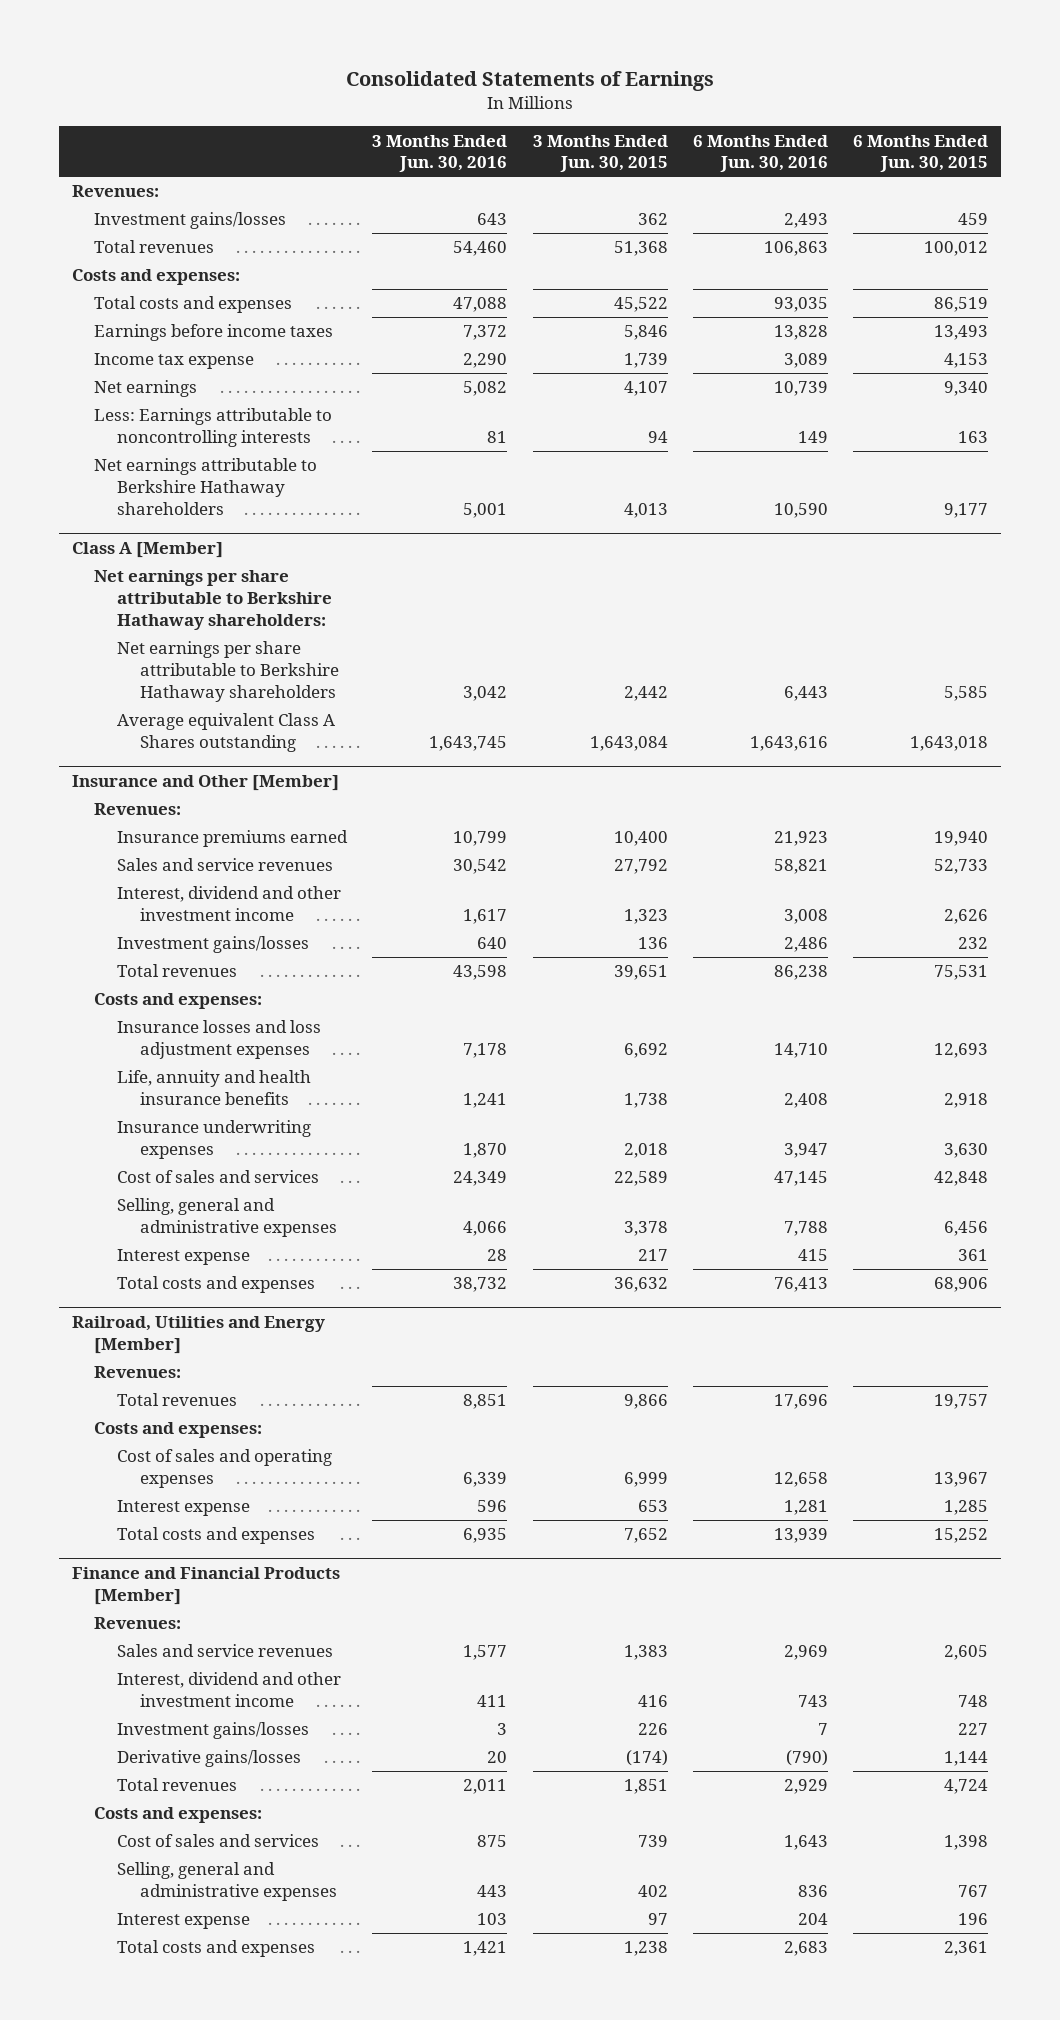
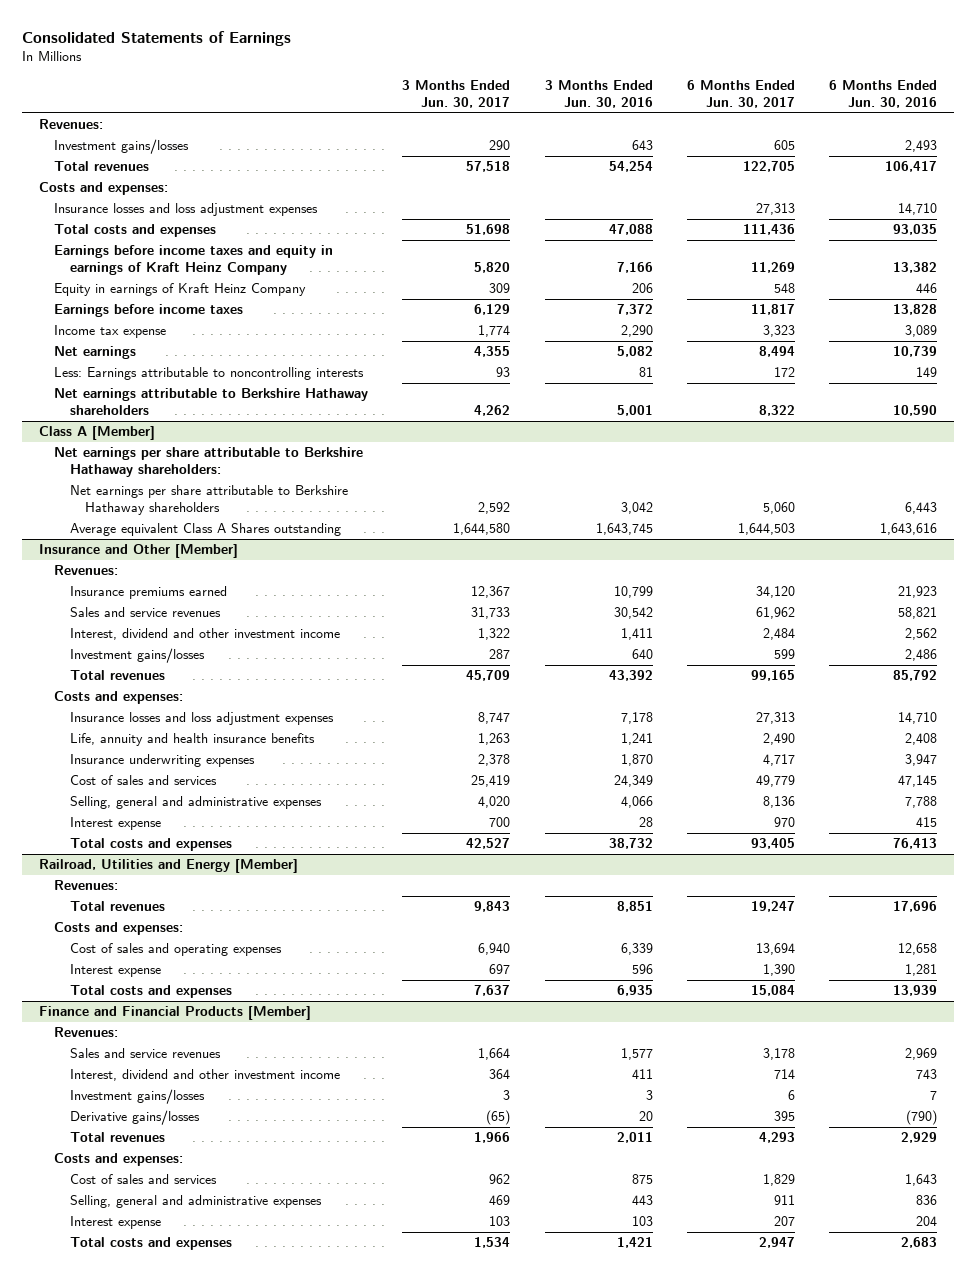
[532,134,668,173] 3 Months Ended Jun. 30, 2015 -> none
[853,134,989,173] 6 Months Ended Jun. 30, 2015 -> none
none -> [402,79,511,109] 3 Months Ended Jun. 30, 2017
none -> [686,79,795,109] 6 Months Ended Jun. 30, 2017
[453,241,508,257] 54,460 -> [608,161,653,173] 54,254
[763,241,828,257] 106,863 -> [884,161,937,173] 106,417
none -> [54,203,319,217] Insurance losses and loss adjustment expenses
none -> [54,245,334,276] Earnings before income taxes and equity in earnings of Kraft Heinz Company
none -> [54,283,307,297] Equity in earnings of Kraft Heinz Company
[463,909,508,925] 1,617 -> [620,628,653,641] 1,411
[783,909,828,925] 3,008 -> [904,628,937,641] 2,562
[453,965,508,981] 43,598 -> [608,670,653,682] 43,392
[773,965,828,981] 86,238 -> [892,670,937,682] 85,792

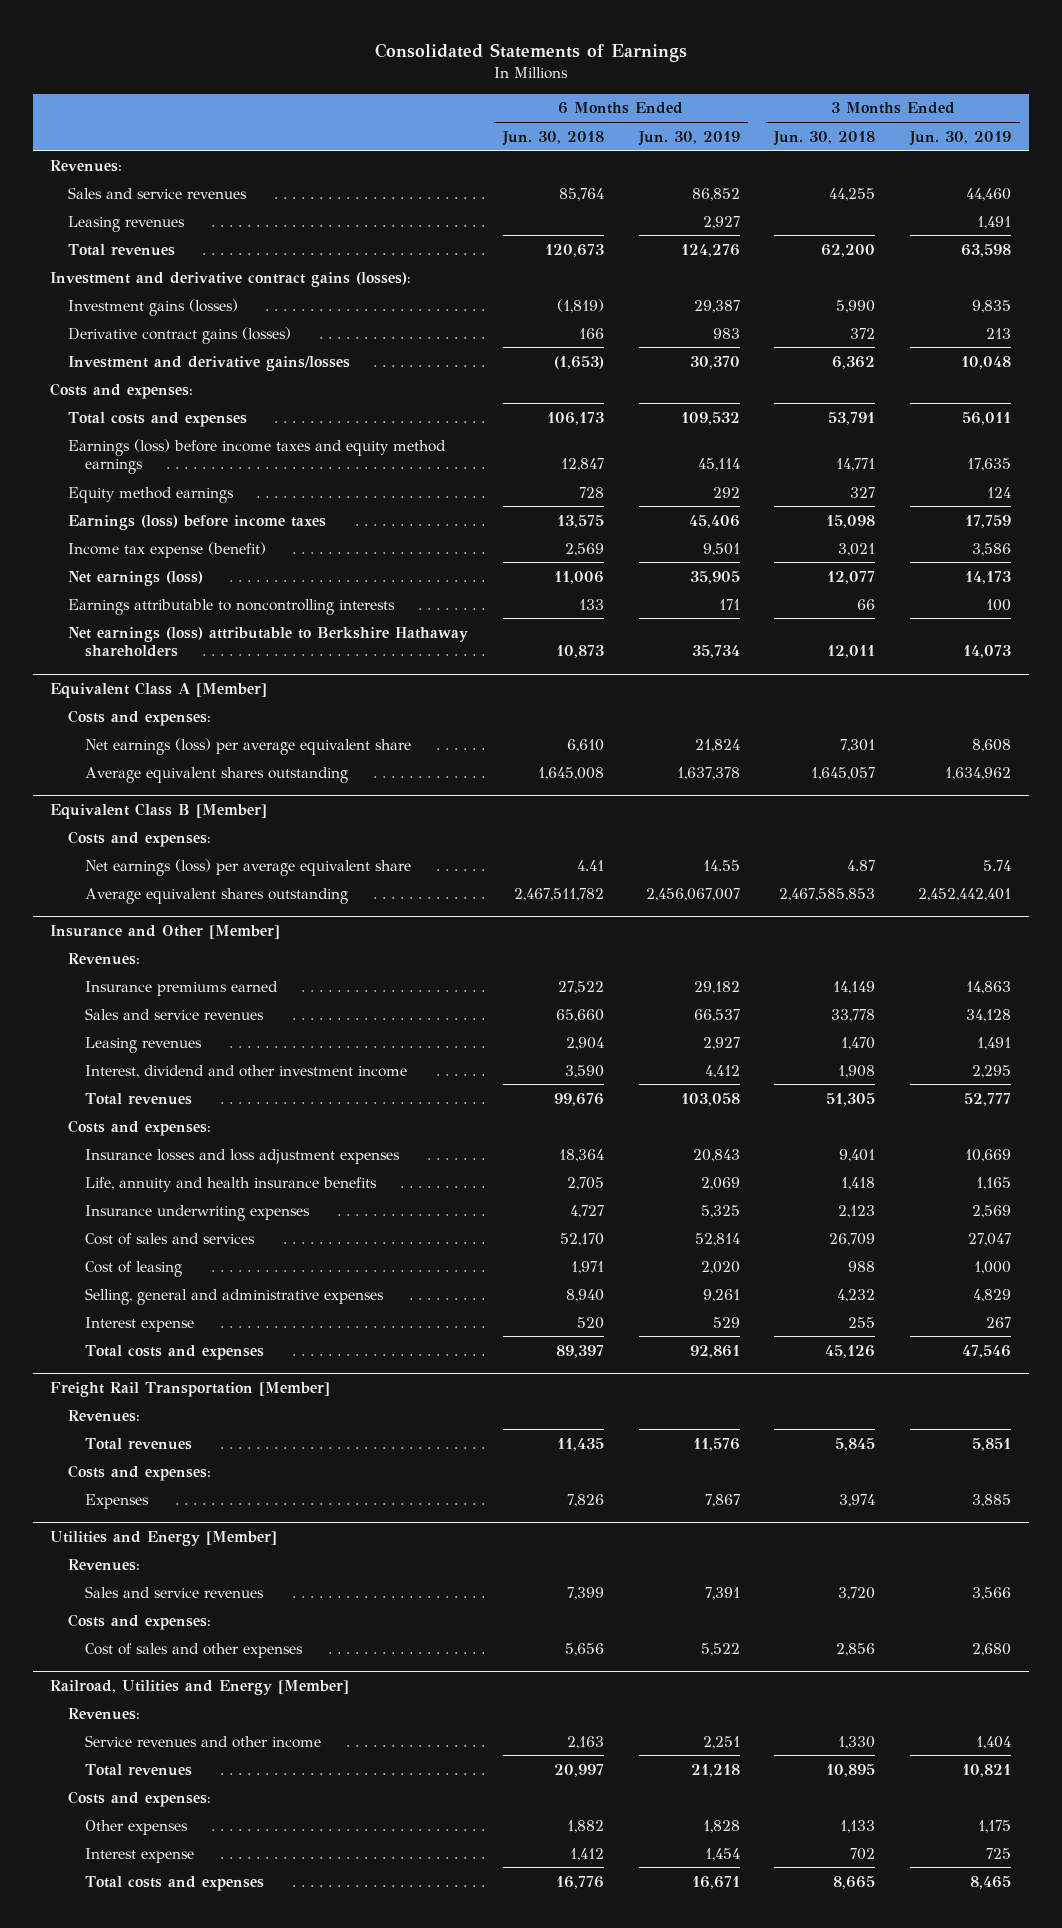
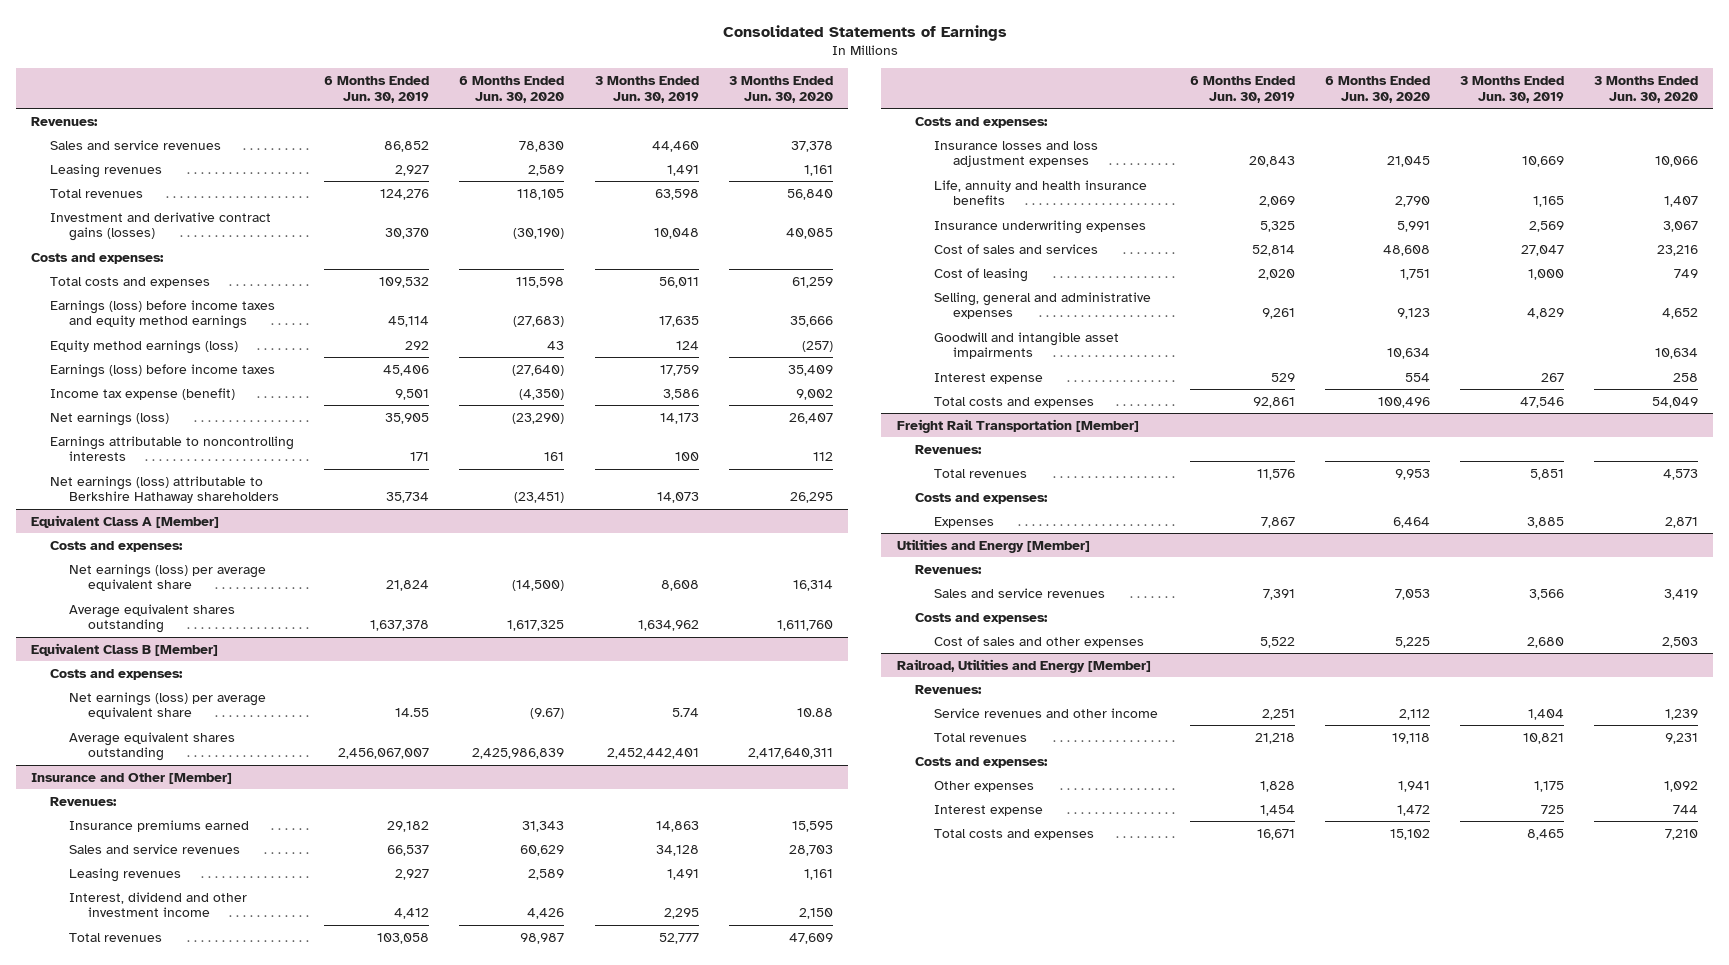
[501,130,604,146] Jun. 30, 2018 -> none
[773,130,876,146] Jun. 30, 2018 -> none
none -> [459,75,565,103] 6 Months Ended Jun. 30, 2020
none -> [728,75,833,103] 3 Months Ended Jun. 30, 2020
[50,271,412,287] Investment and derivative contract gains (losses): -> none
[67,298,238,316] Investment gains (losses) -> none
[67,326,291,344] Derivative contract gains (losses) -> none
[67,355,350,371] Investment and derivative gains/losses -> [49,211,271,242] Investment and derivative contract gains (losses)
[67,486,234,503] Equity method earnings -> [49,339,238,354] Equity method earnings (loss)
none -> [934,331,1120,360] Goodwill and intangible asset impairments

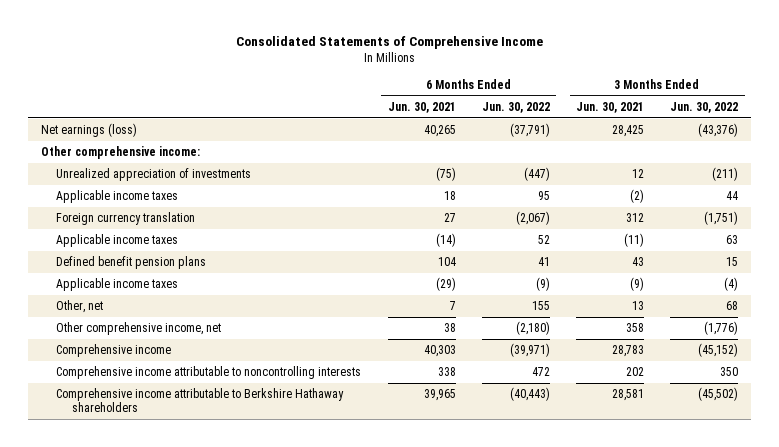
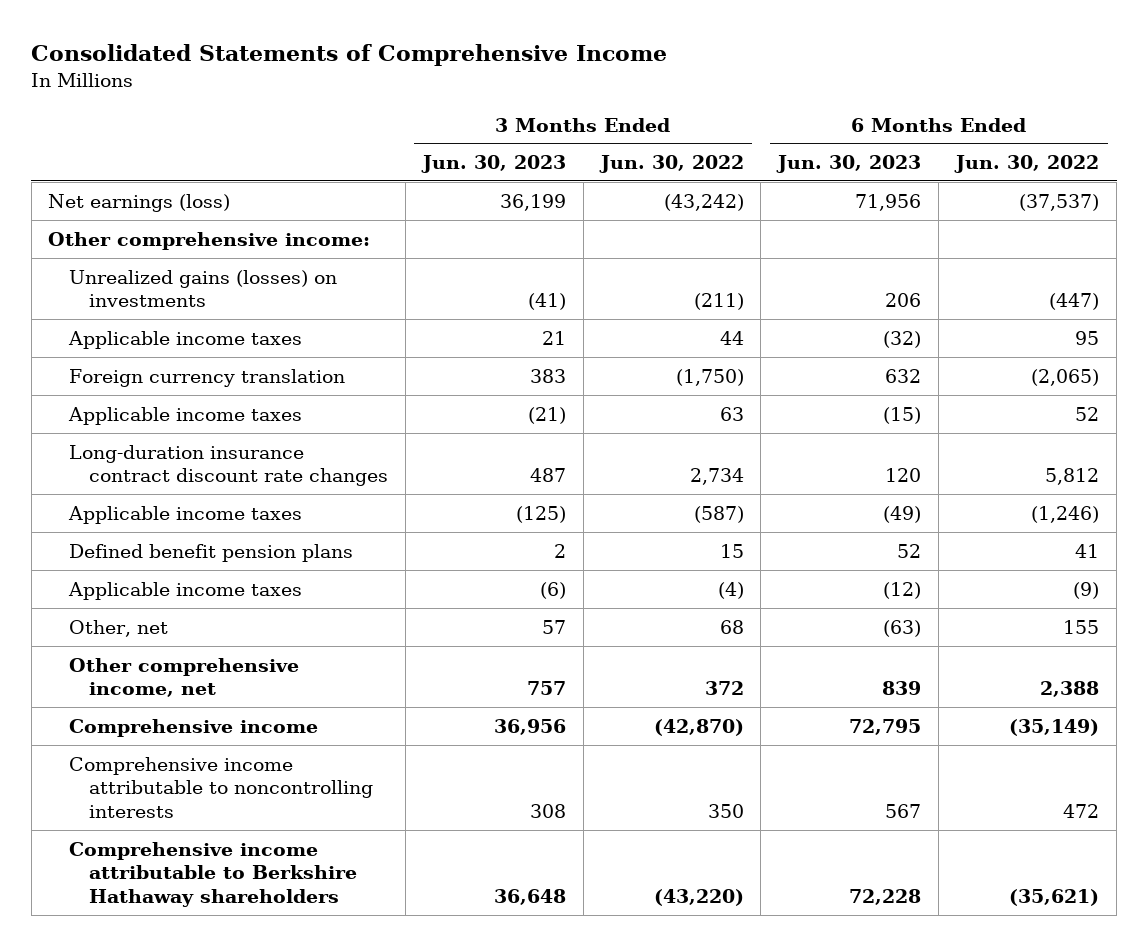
[387,102,456,114] Jun. 30, 2021 -> none
[576,102,645,114] Jun. 30, 2021 -> none
none -> [420,155,566,174] Jun. 30, 2023
none -> [776,155,922,174] Jun. 30, 2023
[509,123,550,138] (37,791) -> [1019,193,1100,211] (37,537)
[698,123,739,138] (43,376) -> [663,193,744,211] (43,242)
[56,168,252,182] Unrealized appreciation of investments -> [68,269,337,308] Unrealized gains (losses) on investments
[515,211,550,226] (2,067) -> [1031,368,1100,386] (2,065)
[704,211,739,226] (1,751) -> [675,368,744,386] (1,750)
none -> [68,444,389,487] Long-duration insurance contract discount rate changes
none -> [67,505,302,524] Applicable income taxes
[515,321,550,336] (2,180) -> [1040,681,1100,698] 2,388
[704,321,739,336] (1,776) -> [704,681,744,696] 372
[509,343,550,358] (39,971) -> [1009,718,1100,736] (35,149)
[698,343,739,358] (45,152) -> [653,718,744,736] (42,870)
[509,387,550,402] (40,443) -> [1009,888,1100,906] (35,621)
[698,387,739,402] (45,502) -> [653,888,744,906] (43,220)

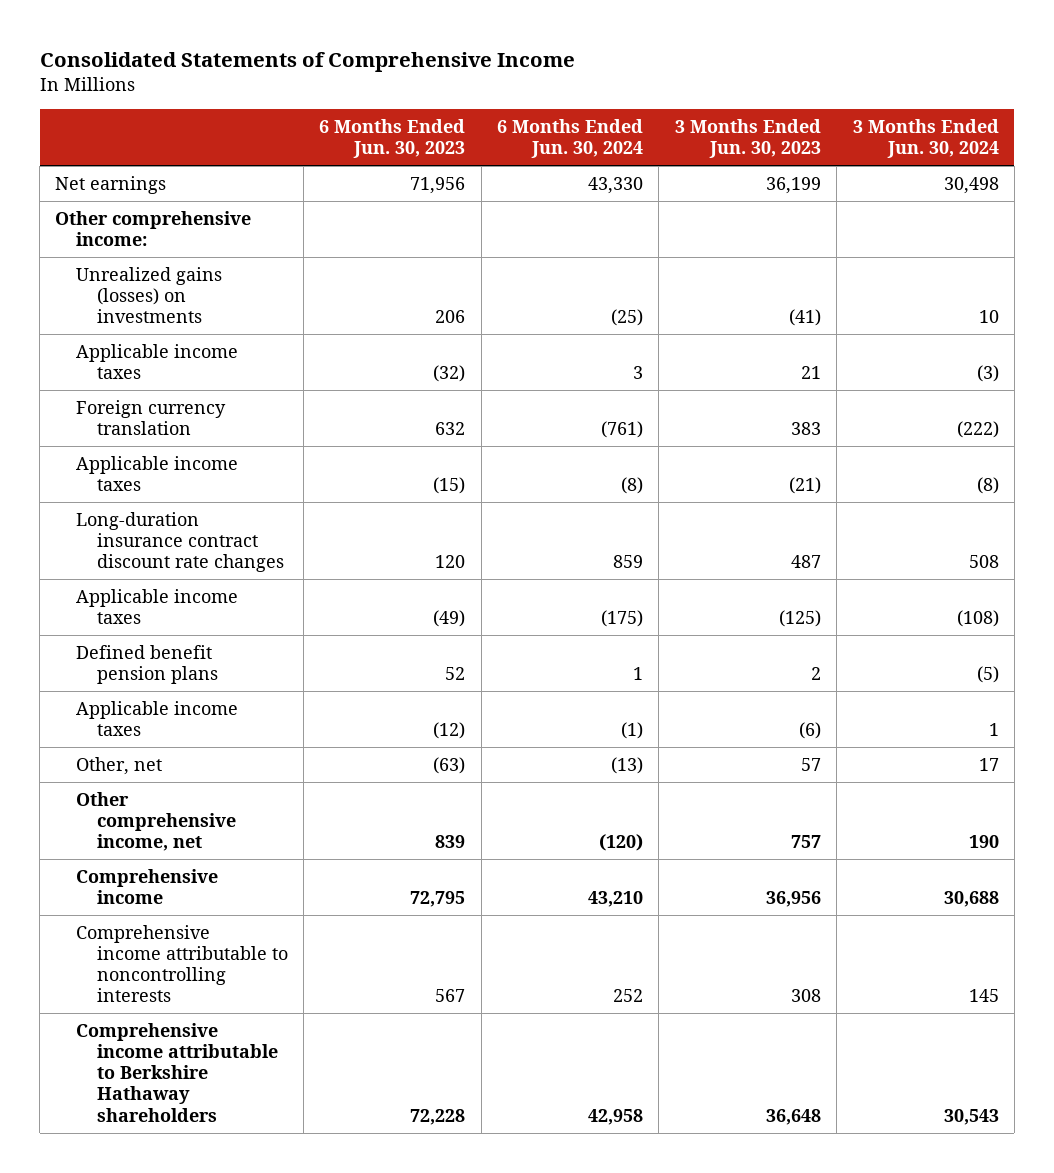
[598,155,744,174] Jun. 30, 2022 -> none
[954,155,1100,174] Jun. 30, 2022 -> none
none -> [497,118,644,159] 6 Months Ended Jun. 30, 2024
none -> [852,118,999,159] 3 Months Ended Jun. 30, 2024
[48,193,231,212] Net earnings (loss) -> [55,175,167,194] Net earnings

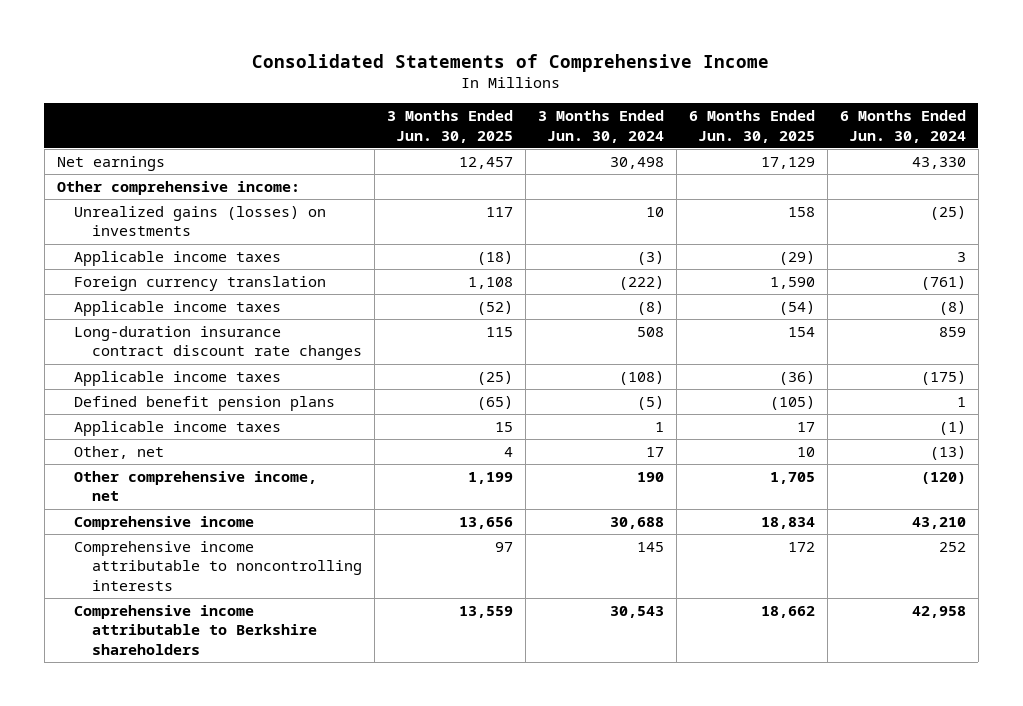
[319,118,466,159] 6 Months Ended Jun. 30, 2023 -> none
[674,118,821,159] 3 Months Ended Jun. 30, 2023 -> none
none -> [386,110,513,143] 3 Months Ended Jun. 30, 2025
none -> [688,110,815,143] 6 Months Ended Jun. 30, 2025
[75,1022,278,1122] Comprehensive income attributable to Berkshire Hathaway shareholders -> [74,605,317,655] Comprehensive income attributable to Berkshire shareholders

